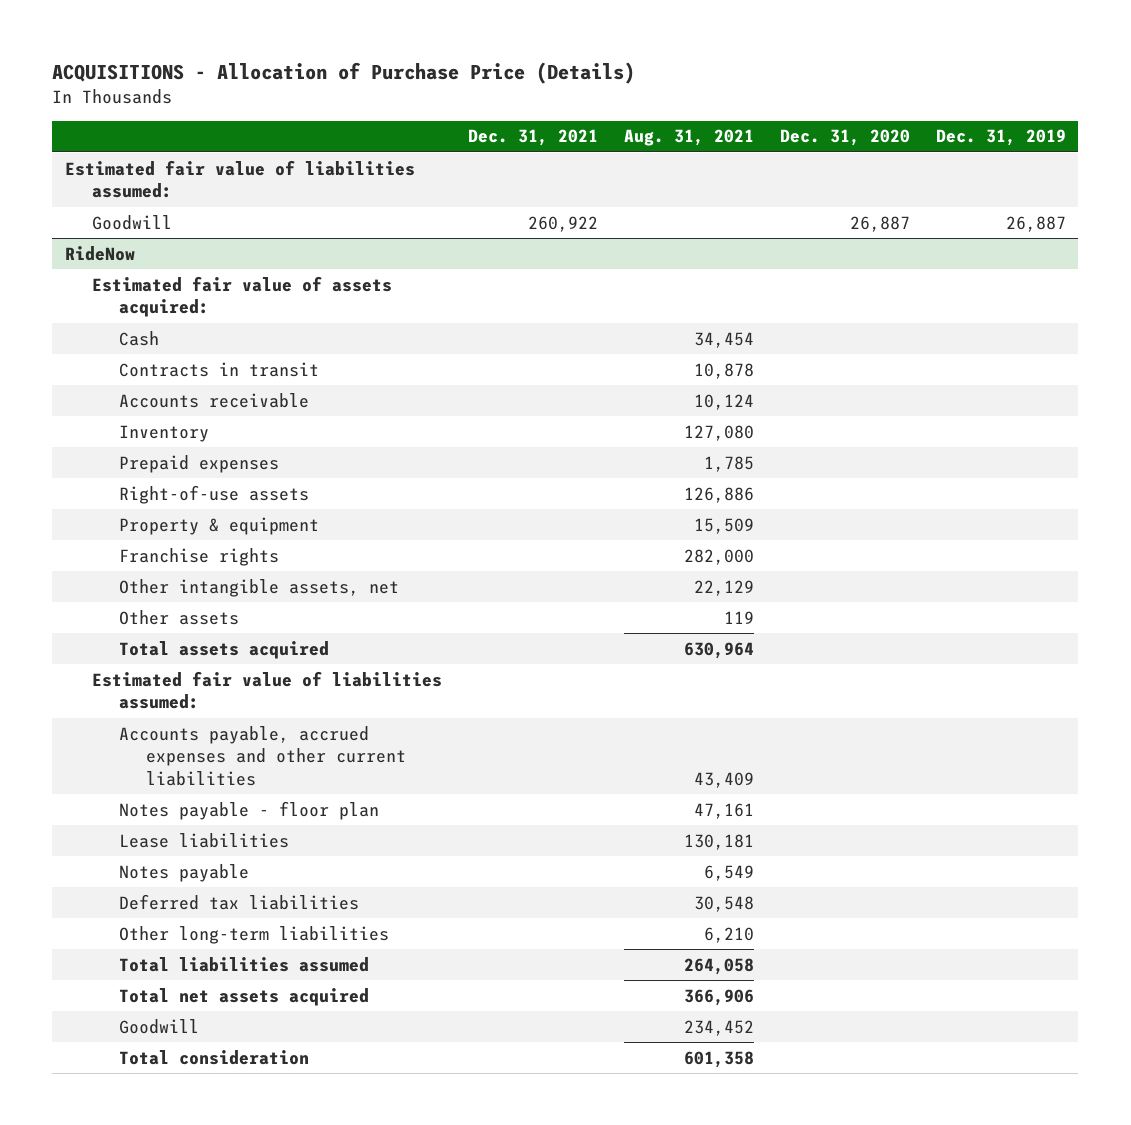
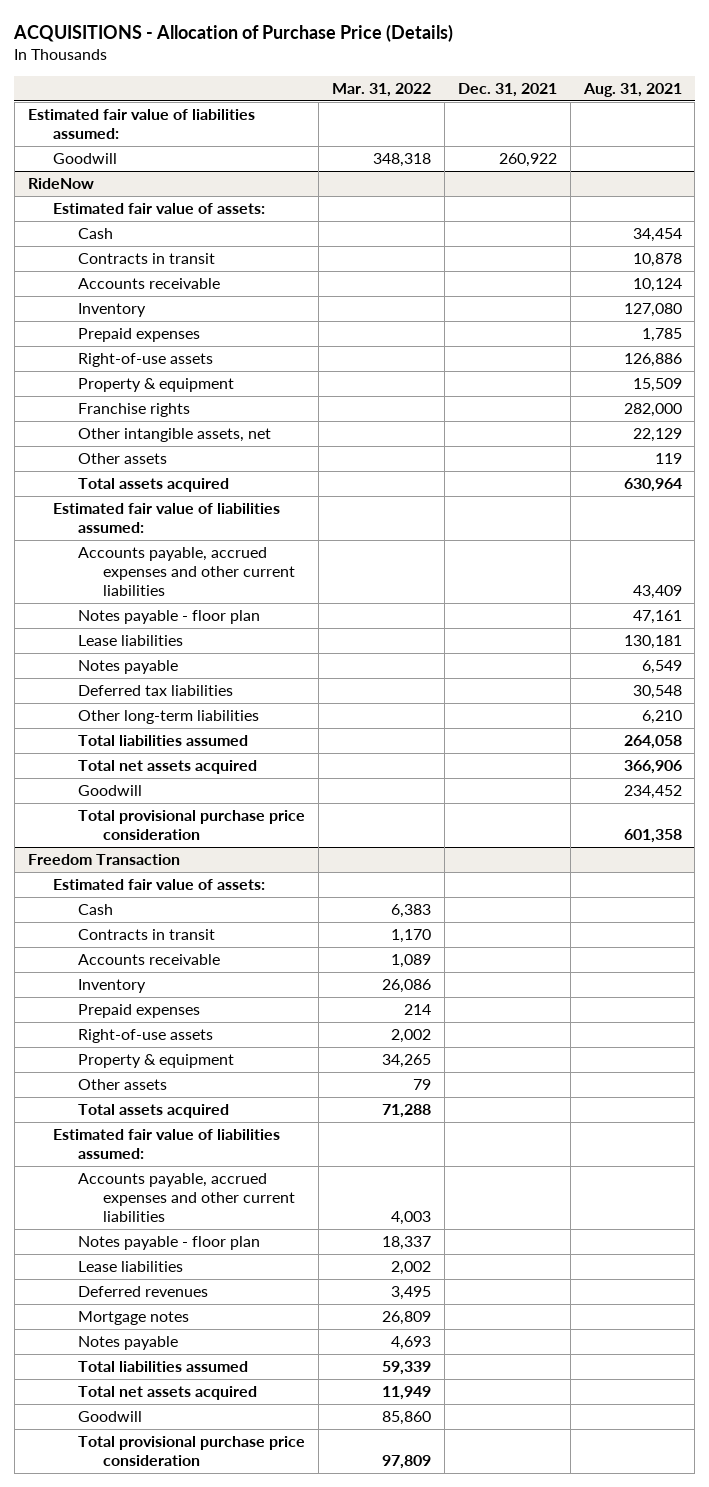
[779,129,910,147] Dec. 31, 2020 -> none
[935,129,1066,147] Dec. 31, 2019 -> none
none -> [331,82,431,97] Mar. 31, 2022
[92,275,393,318] Estimated fair value of assets acquired: -> [52,203,265,215] Estimated fair value of assets:
[119,1049,310,1065] Total consideration -> [77,810,305,840] Total provisional purchase price consideration
none -> [27,854,180,866] Freedom Transaction
none -> [52,879,265,891] Estimated fair value of assets:
none -> [77,904,113,916] Cash
none -> [77,929,215,941] Contracts in transit
none -> [77,954,220,966] Accounts receivable
none -> [77,979,146,994] Inventory
none -> [77,1004,200,1019] Prepaid expenses
none -> [77,1029,213,1044] Right-of-use assets
none -> [77,1054,234,1069] Property & equipment
none -> [77,1079,167,1091] Other assets
none -> [77,1104,229,1119] Total assets acquired
none -> [52,1129,280,1159] Estimated fair value of liabilities assumed:
none -> [77,1173,295,1222] Accounts payable, accrued expenses and other current liabilities
none -> [77,1236,260,1251] Notes payable - floor plan
none -> [77,1261,183,1273] Lease liabilities
none -> [77,1286,208,1298] Deferred revenues
none -> [77,1311,189,1326] Mortgage notes
none -> [77,1336,178,1351] Notes payable
none -> [77,1361,248,1373] Total liabilities assumed
none -> [77,1386,257,1401] Total net assets acquired
none -> [77,1411,142,1423] Goodwill
none -> [77,1436,305,1466] Total provisional purchase price consideration

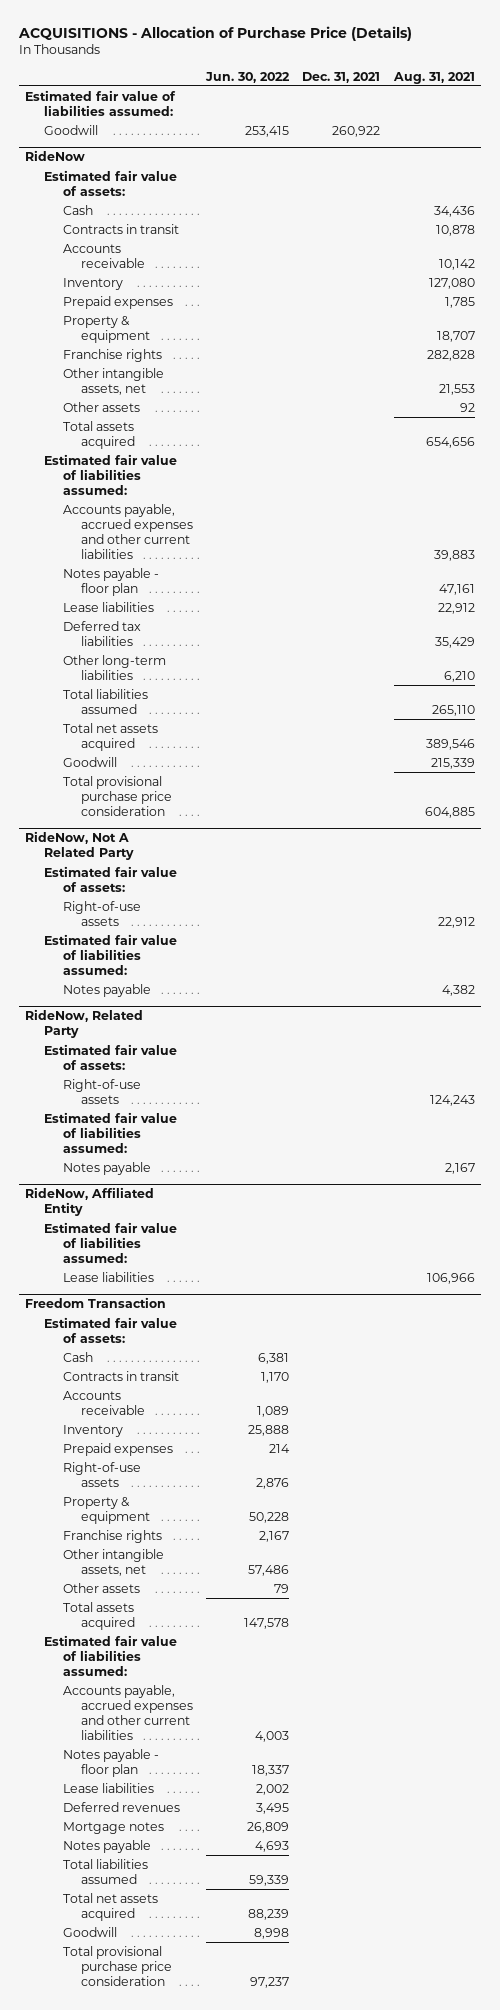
[331,82,431,97] Mar. 31, 2022 -> none
none -> [205,71,291,83] Jun. 30, 2022
[632,228,682,243] 34,454 -> [433,205,475,217] 34,436
[632,278,682,293] 10,124 -> [438,258,475,270] 10,142
[77,353,213,368] Right-of-use assets -> none
[632,378,682,393] 15,509 -> [436,330,475,342] 18,707
[623,403,682,418] 282,000 -> [426,349,475,361] 282,828
[632,428,682,443] 22,129 -> [438,383,475,395] 21,553
[654,453,682,465] 119 -> [459,402,475,412] 92
[623,478,682,493] 630,964 -> [425,436,475,448] 654,656
[632,584,682,599] 43,409 -> [433,549,475,561] 39,883
[77,660,178,675] Notes payable -> none
[623,635,682,650] 130,181 -> [437,602,475,614] 22,912
[632,685,682,700] 30,548 -> [434,636,475,648] 35,429
[623,735,682,750] 264,058 -> [431,704,475,716] 265,110
[623,760,682,775] 366,906 -> [425,738,475,750] 389,546
[623,785,682,800] 234,452 -> [430,757,475,769] 215,339
[623,828,682,843] 601,358 -> [424,806,475,818] 604,885
none -> [25,831,134,861] RideNow, Not A Related Party
none -> [43,865,177,892] Estimated fair value of assets:
none -> [62,900,141,926] Right-of-use assets
none -> [43,933,177,975] Estimated fair value of liabilities assumed:
none -> [62,983,151,997] Notes payable
none -> [25,1009,144,1039] RideNow, Related Party
none -> [43,1043,177,1070] Estimated fair value of assets:
none -> [62,1078,141,1104] Right-of-use assets
none -> [43,1111,177,1153] Estimated fair value of liabilities assumed:
none -> [62,1161,151,1175] Notes payable
none -> [25,1187,155,1217] RideNow, Affiliated Entity
none -> [43,1221,177,1263] Estimated fair value of liabilities assumed:
none -> [62,1271,154,1282] Lease liabilities
none -> [62,1529,162,1543] Franchise rights
none -> [62,1548,164,1576] Other intangible assets, net

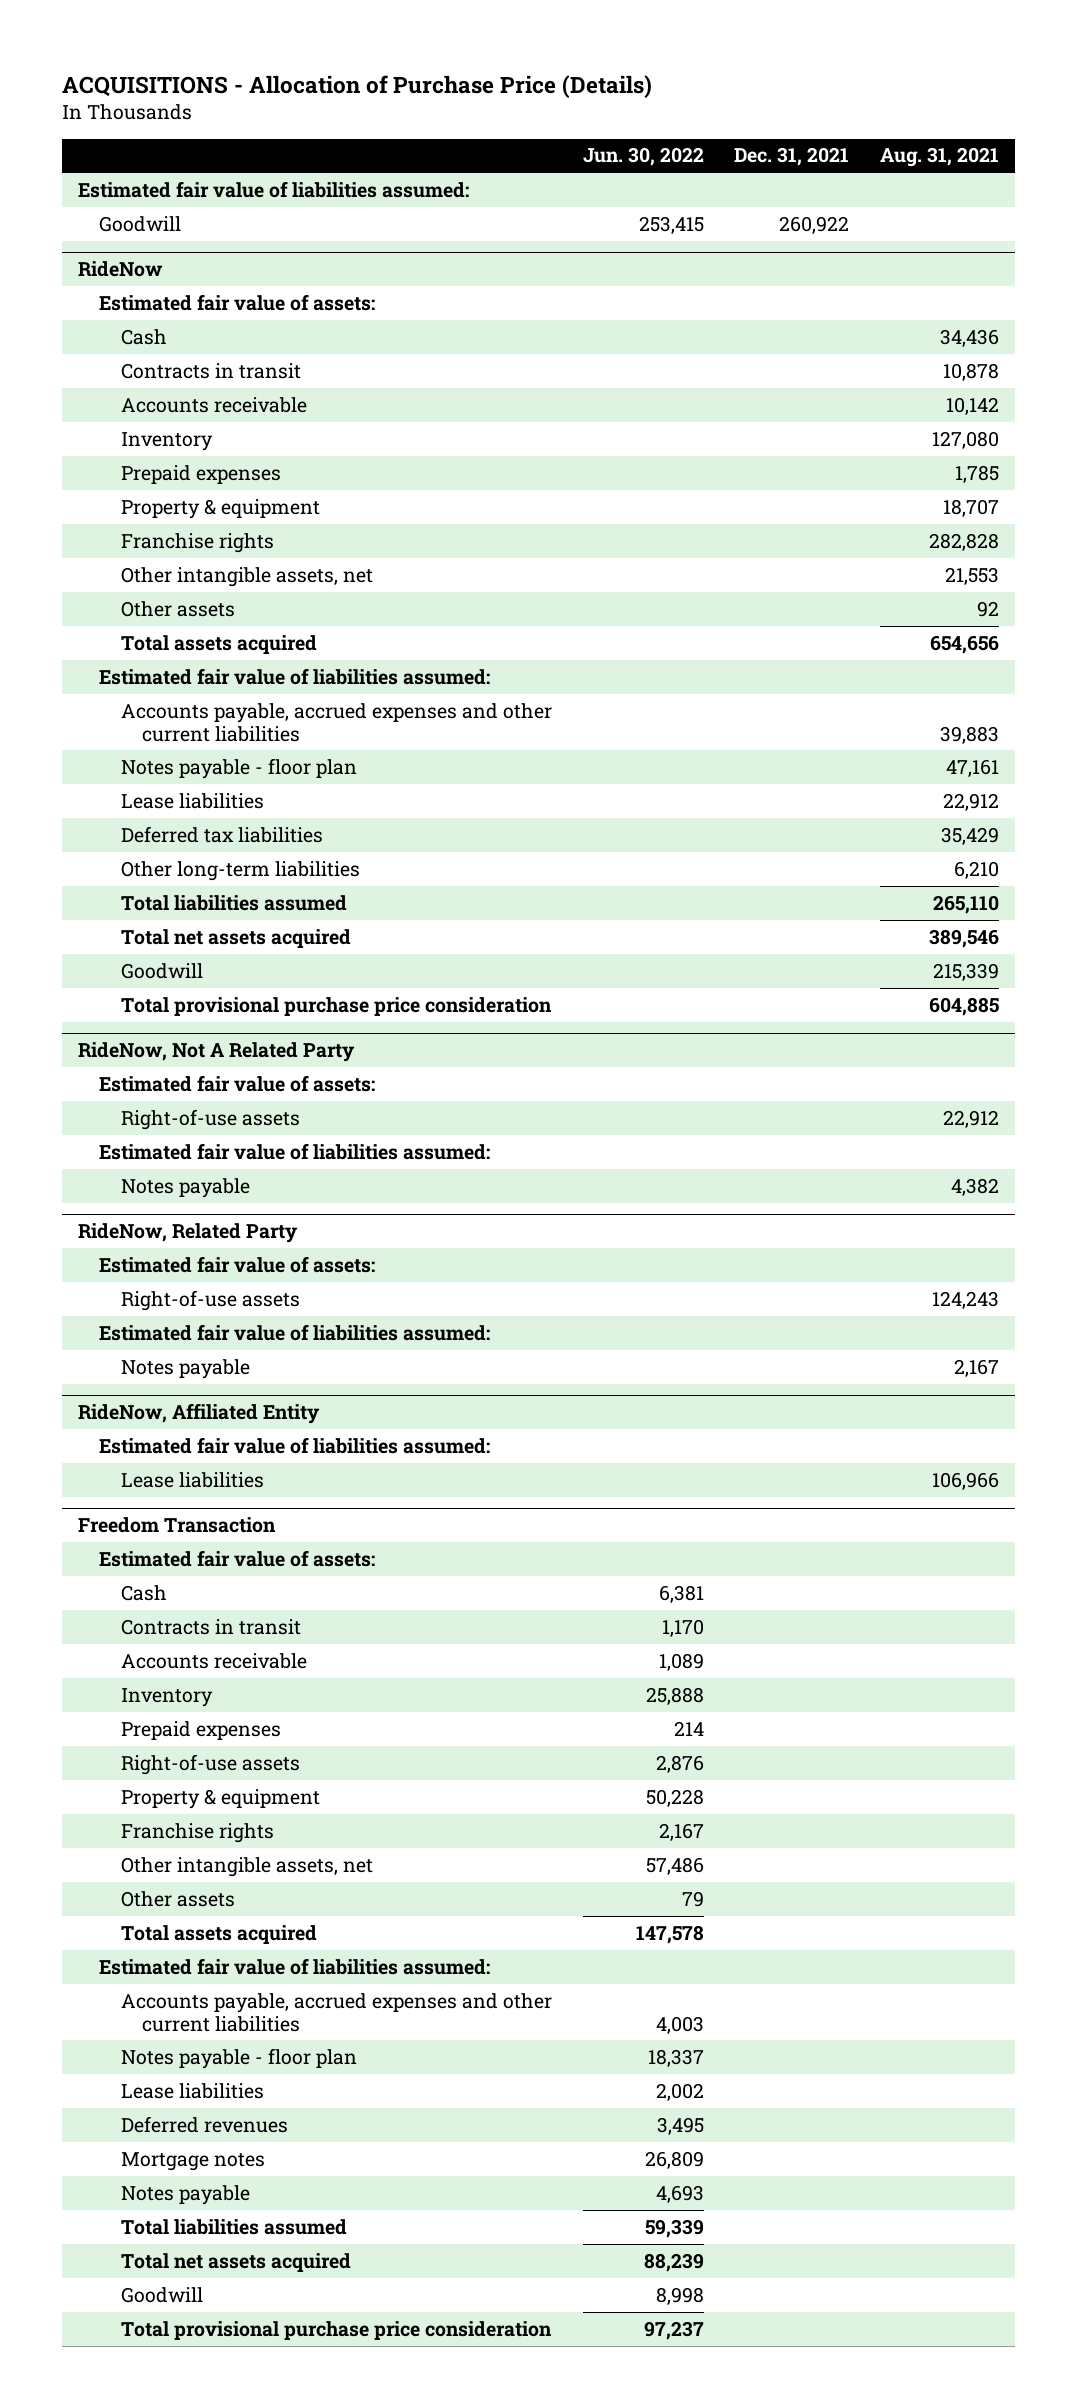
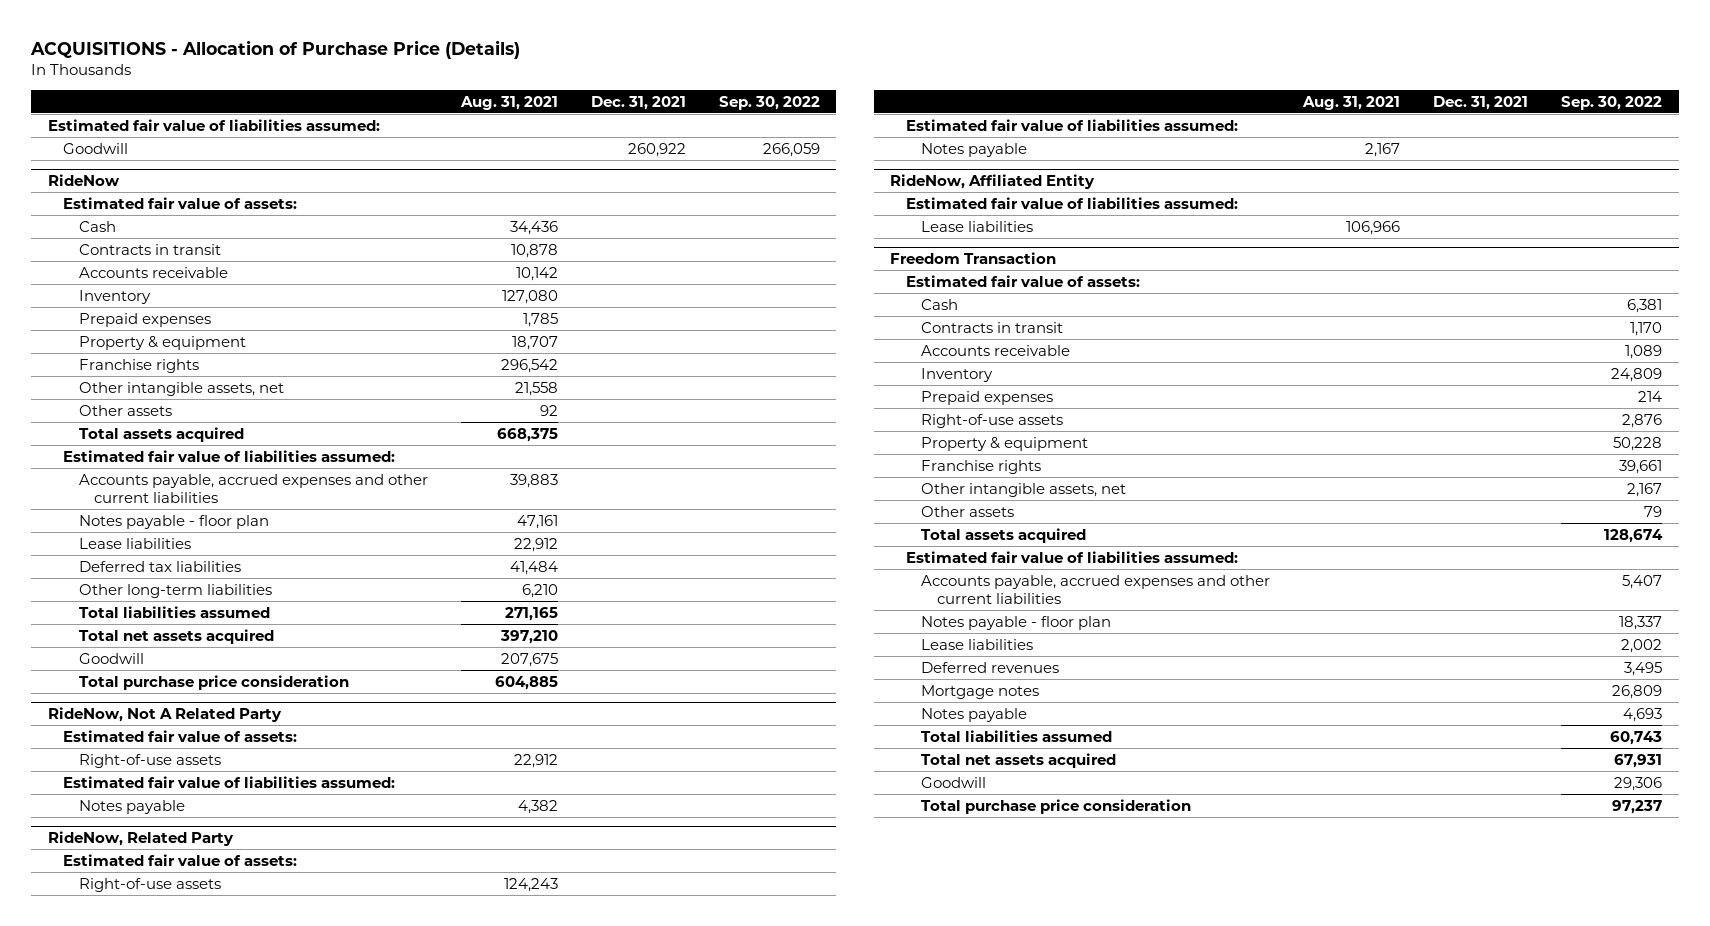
[582,147,704,167] Jun. 30, 2022 -> none
none -> [718,95,820,110] Sep. 30, 2022
[929,532,1000,551] 282,828 -> [500,358,558,373] 296,542
[945,566,1000,585] 21,553 -> [514,381,558,396] 21,558
[930,634,1000,654] 654,656 -> [496,427,558,442] 668,375
[941,826,1000,845] 35,429 -> [509,560,558,575] 41,484
[933,894,1000,914] 265,110 -> [504,606,558,621] 271,165
[929,928,1000,948] 389,546 -> [499,629,558,644] 397,210
[933,962,1000,981] 215,339 -> [500,652,558,667] 207,675
[120,996,552,1016] Total provisional purchase price consideration -> [78,674,349,690] Total purchase price consideration
[120,2320,552,2340] Total provisional purchase price consideration -> [921,798,1192,814] Total purchase price consideration

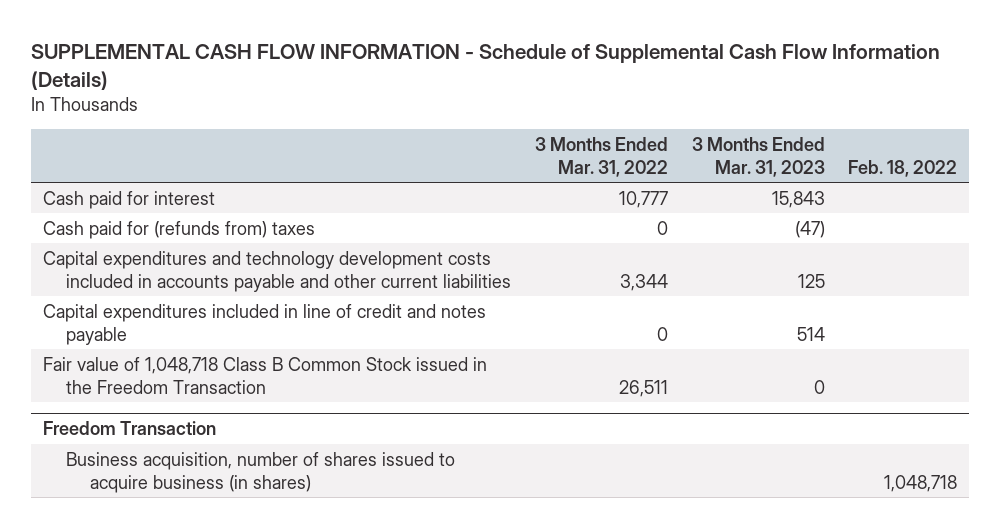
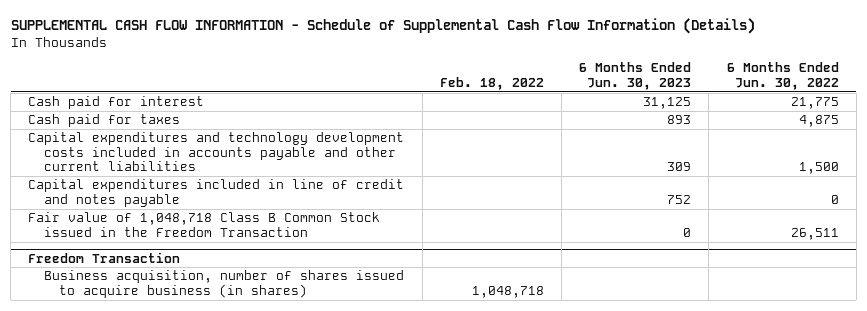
[535,136,669,177] 3 Months Ended Mar. 31, 2022 -> none
[691,136,825,177] 3 Months Ended Mar. 31, 2023 -> none
none -> [579,62,692,90] 6 Months Ended Jun. 30, 2023
none -> [726,62,839,90] 6 Months Ended Jun. 30, 2022
[42,220,315,239] Cash paid for (refunds from) taxes -> [28,114,181,128] Cash paid for taxes

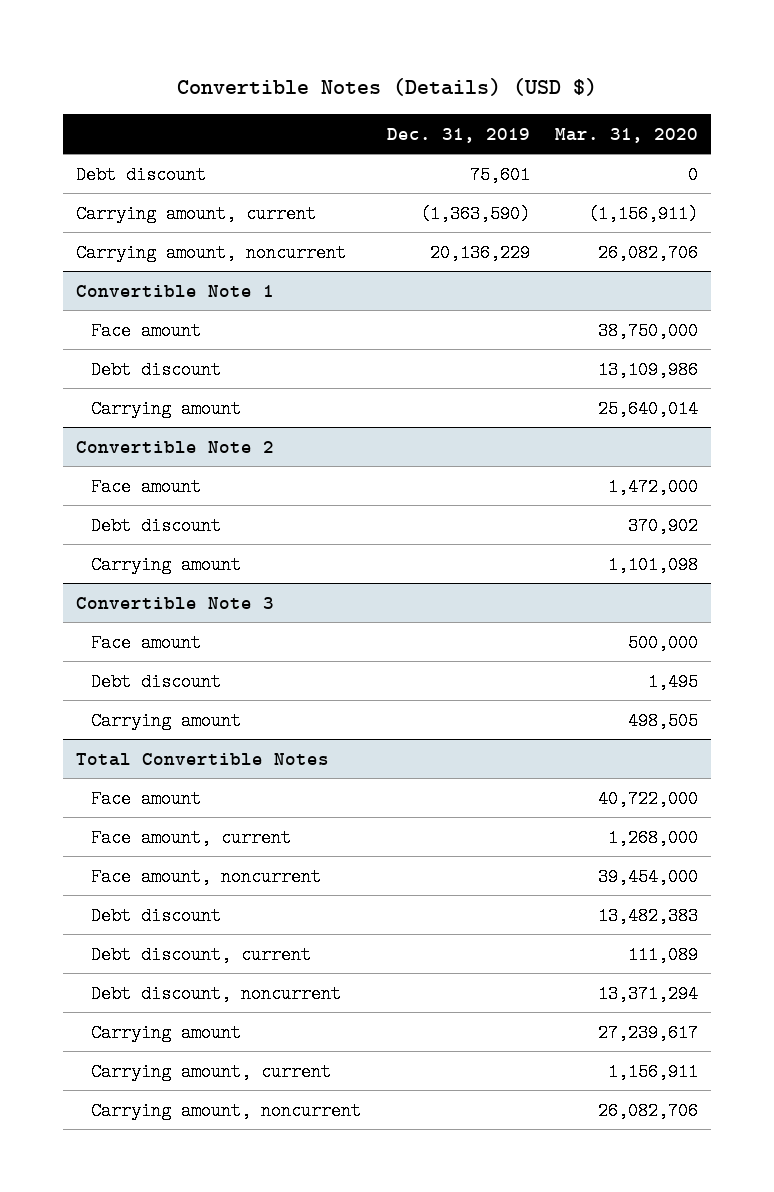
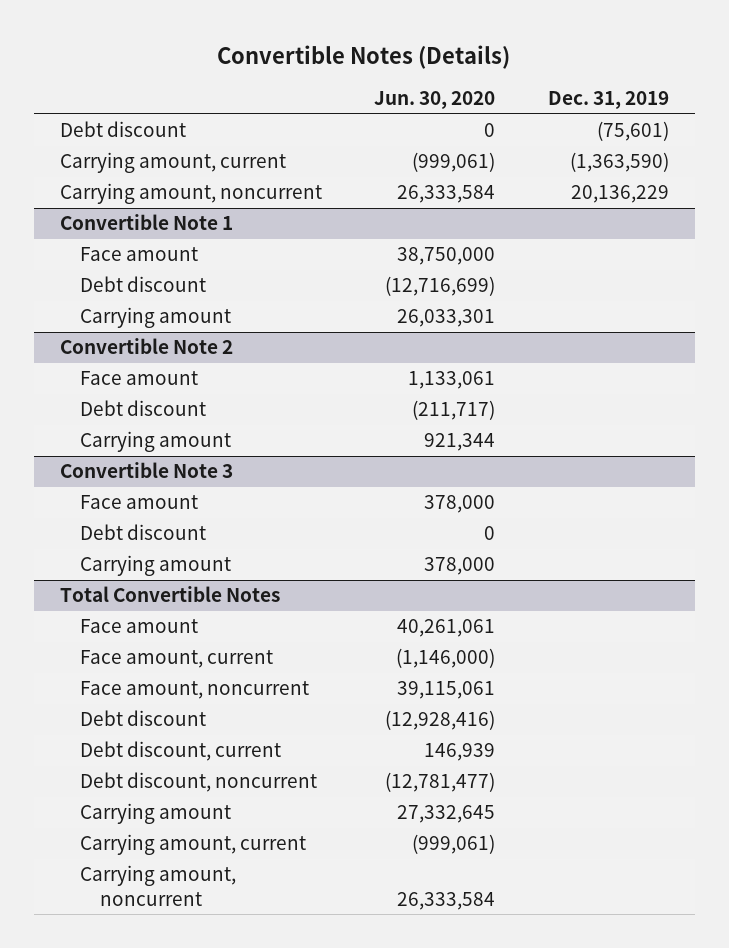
[177,77,598,96] Convertible Notes (Details) (USD $) -> [217,44,511,69] Convertible Notes (Details)
[555,127,699,143] Mar. 31, 2020 -> none
none -> [374,91,496,110] Jun. 30, 2020
[469,165,530,184] 75,601 -> [596,121,669,142] (75,601)

